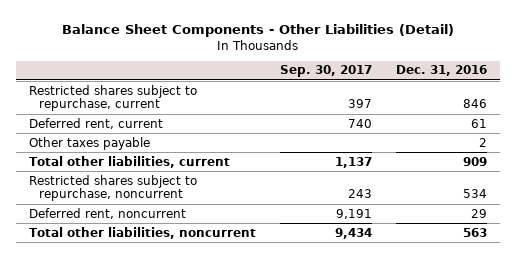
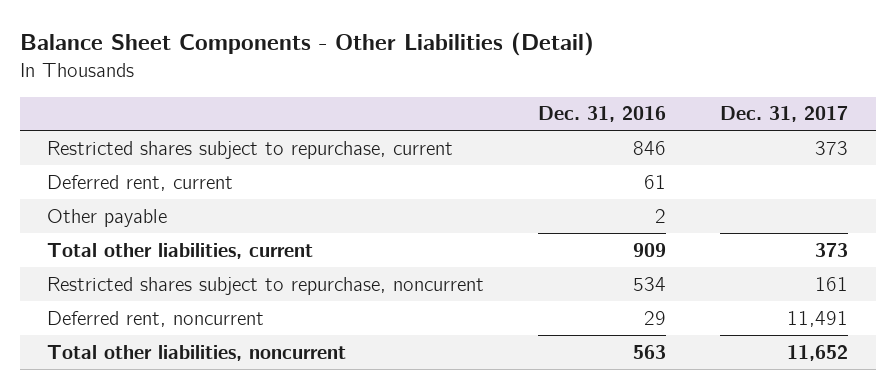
[280,65,373,78] Sep. 30, 2017 -> none
none -> [720,106,849,123] Dec. 31, 2017
[28,136,150,150] Other taxes payable -> [47,208,168,227] Other payable

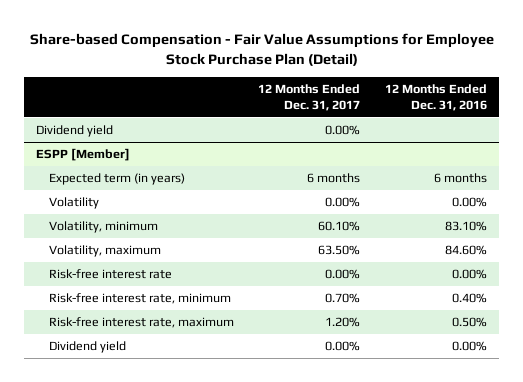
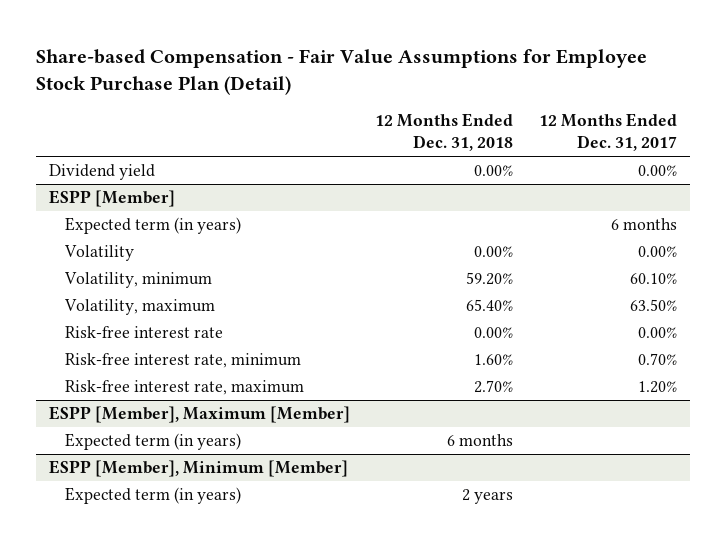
[384,83,487,111] 12 Months Ended Dec. 31, 2016 -> none
none -> [375,113,514,152] 12 Months Ended Dec. 31, 2018
[48,341,126,354] Dividend yield -> none
none -> [48,405,350,423] ESPP [Member], Maximum [Member]
none -> [65,432,242,450] Expected term (in years)
none -> [48,459,348,477] ESPP [Member], Minimum [Member]
none -> [65,486,242,504] Expected term (in years)

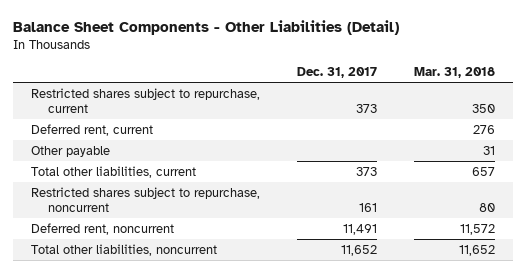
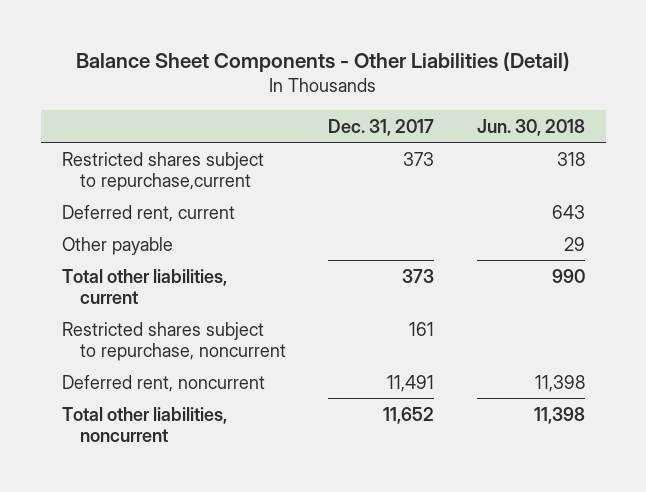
[414,67,496,79] Mar. 31, 2018 -> none
none -> [476,118,585,136] Jun. 30, 2018
[31,87,261,113] Restricted shares subject to repurchase, current -> [61,151,264,191] Restricted shares subject to repurchase,current

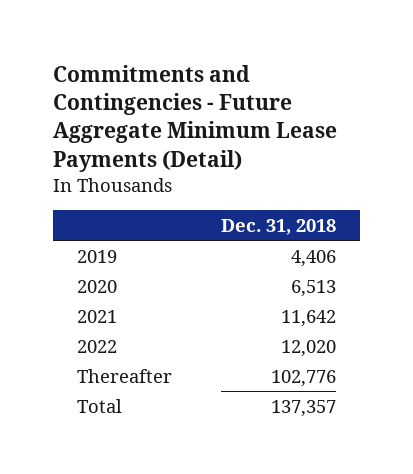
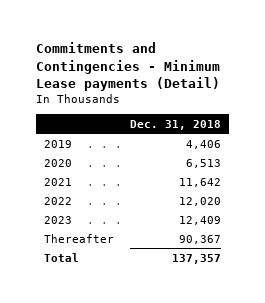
[53,64,338,172] Commitments and Contingencies - Future Aggregate Minimum Lease Payments (Detail) -> [36,42,221,92] Commitments and Contingencies - Minimum Lease payments (Detail)
none -> [44,215,73,224] 2023
[270,369,336,387] 102,776 -> [179,234,222,244] 90,367

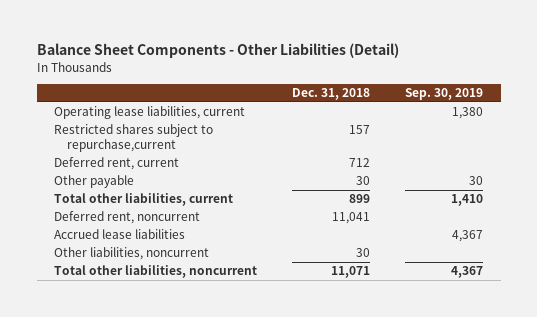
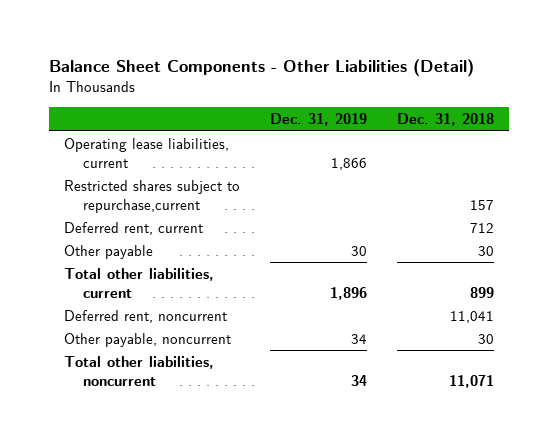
[405,87,484,100] Sep. 30, 2019 -> none
none -> [269,113,367,127] Dec. 31, 2019
[54,229,186,240] Accrued lease liabilities -> none
[54,247,210,261] Other liabilities, noncurrent -> [64,332,232,347] Other payable, noncurrent

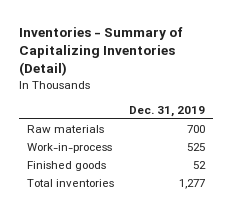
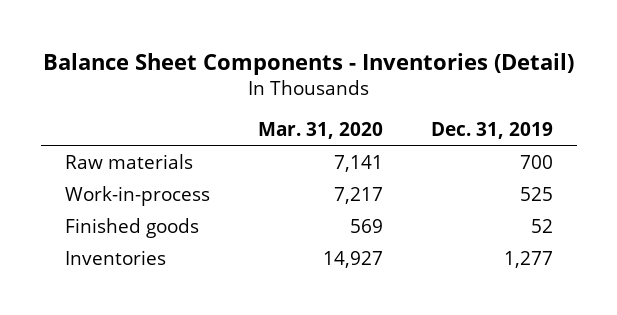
[18,26,183,76] Inventories - Summary of Capitalizing Inventories (Detail) -> [42,52,574,75] Balance Sheet Components - Inventories (Detail)
none -> [257,121,383,139] Mar. 31, 2020
[26,179,114,188] Total inventories -> [64,249,166,265] Inventories

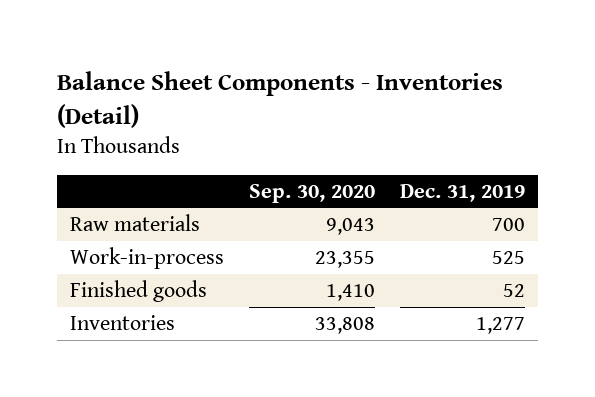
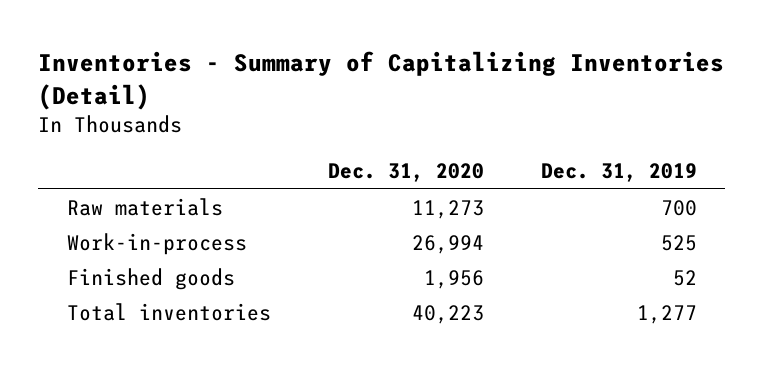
[56,71,503,128] Balance Sheet Components - Inventories (Detail) -> [38,51,725,110] Inventories - Summary of Capitalizing Inventories (Detail)
[248,183,375,203] Sep. 30, 2020 -> none
none -> [327,163,484,183] Dec. 31, 2020
[69,315,175,331] Inventories -> [66,302,271,321] Total inventories

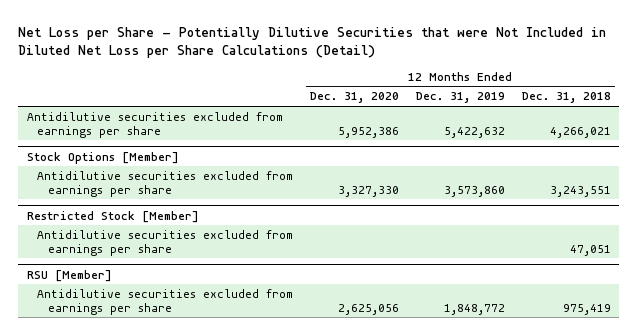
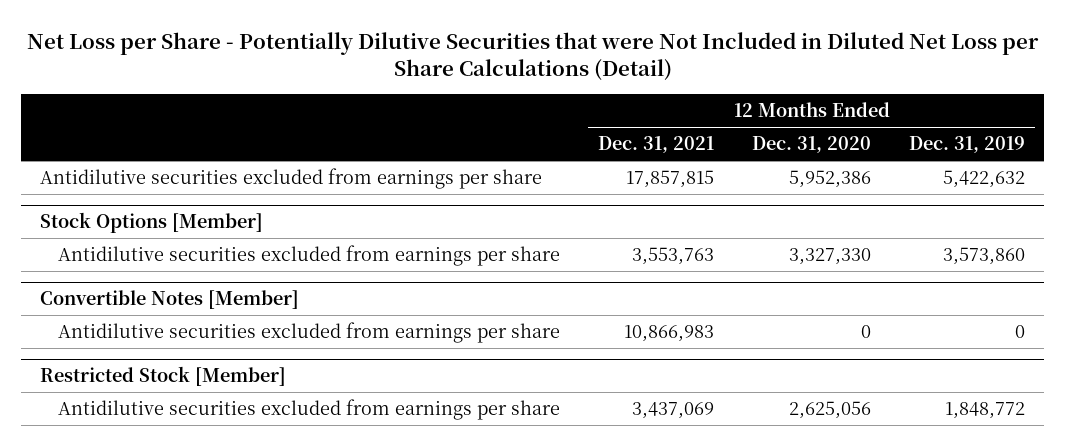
[521,92,611,104] Dec. 31, 2018 -> none
none -> [597,136,714,154] Dec. 31, 2021
none -> [40,290,300,310] Convertible Notes [Member]
none -> [57,322,560,344] Antidilutive securities excluded from earnings per share
[37,229,294,256] Antidilutive securities excluded from earnings per share -> none
[26,269,112,282] RSU [Member] -> none

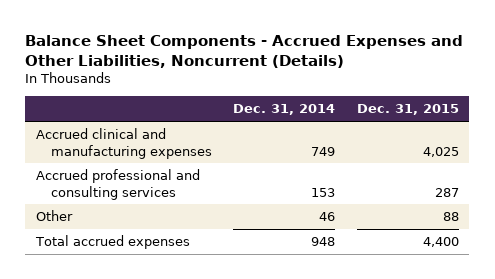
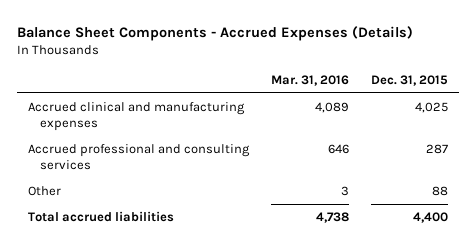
[25,34,464,68] Balance Sheet Components - Accrued Expenses and Other Liabilities, Noncurrent (Details) -> [17,25,414,41] Balance Sheet Components - Accrued Expenses (Details)
[233,104,336,116] Dec. 31, 2014 -> none
none -> [270,74,349,86] Mar. 31, 2016
[34,235,190,250] Total accrued expenses -> [27,210,174,222] Total accrued liabilities

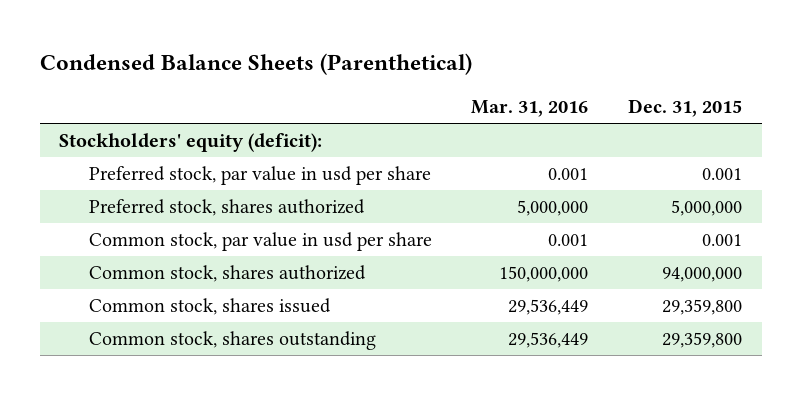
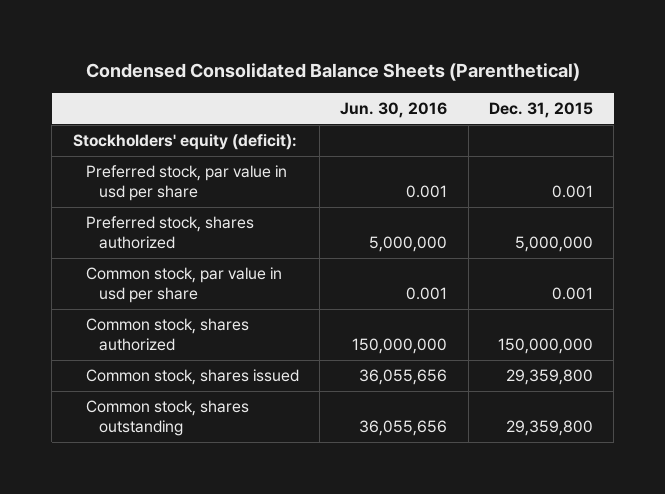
[39,53,472,76] Condensed Balance Sheets (Parenthetical) -> [85,62,580,81] Condensed Consolidated Balance Sheets (Parenthetical)
[471,100,589,118] Mar. 31, 2016 -> none
none -> [340,102,448,119] Jun. 30, 2016
[661,266,742,282] 94,000,000 -> [497,337,593,354] 150,000,000

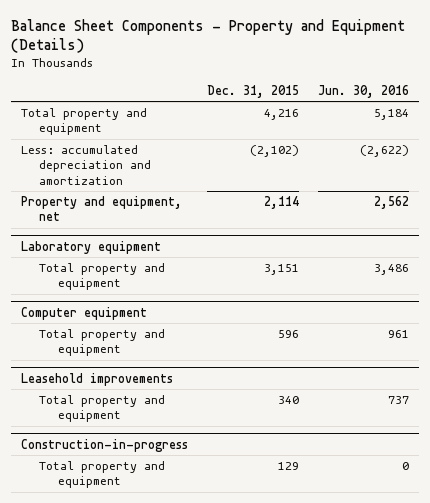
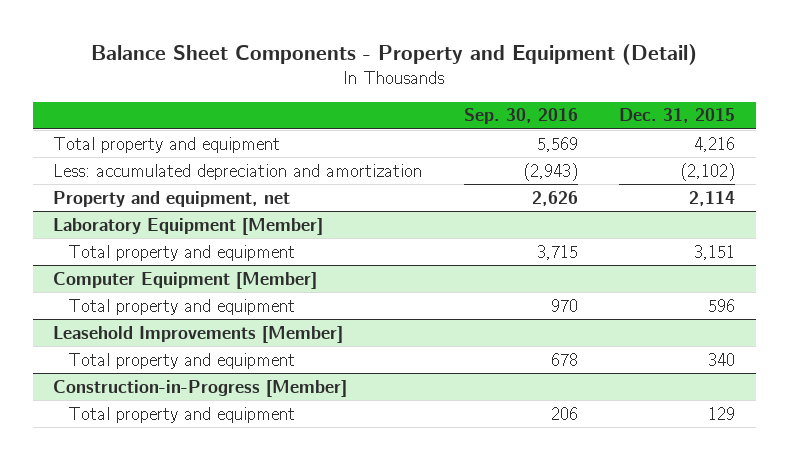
[10,18,405,54] Balance Sheet Components - Property and Equipment (Details) -> [91,44,698,66] Balance Sheet Components - Property and Equipment (Detail)
[318,85,410,99] Jun. 30, 2016 -> none
none -> [463,108,578,125] Sep. 30, 2016
[20,240,161,254] Laboratory equipment -> [53,217,324,235] Laboratory Equipment [Member]
[20,306,147,320] Computer equipment -> [53,271,318,289] Computer Equipment [Member]
[20,372,173,386] Leasehold improvements -> [53,325,344,343] Leasehold Improvements [Member]
[20,438,188,452] Construction-in-progress -> [53,379,348,397] Construction-in-Progress [Member]

